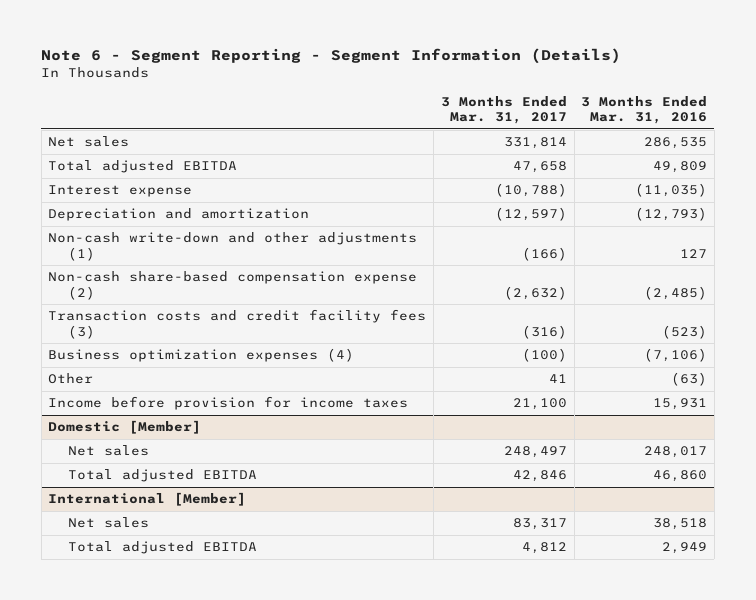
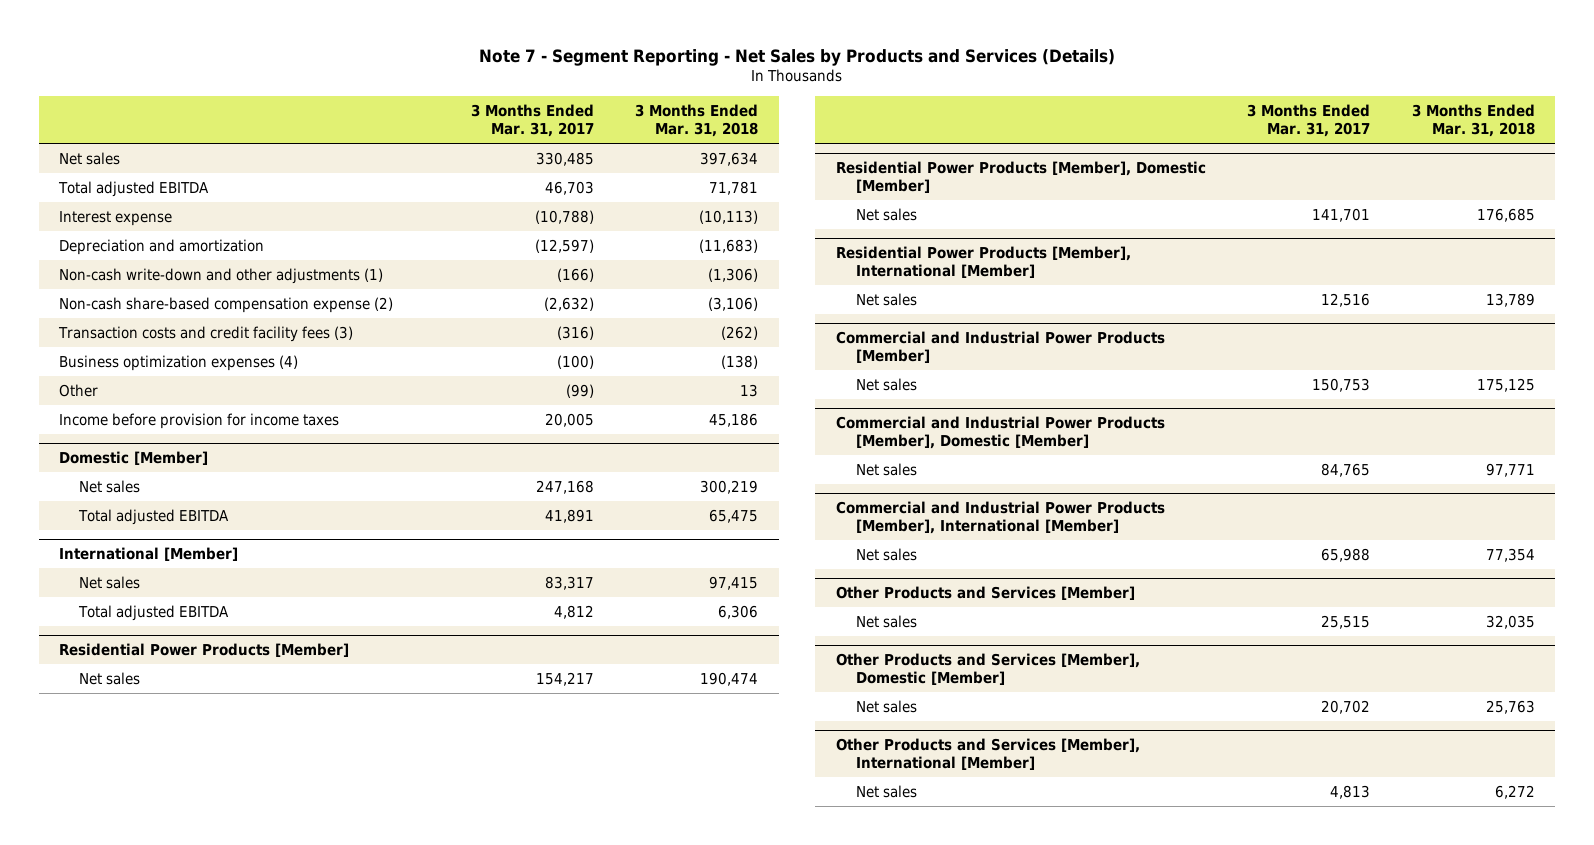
[41,48,622,65] Note 6 - Segment Reporting - Segment Information (Details) -> [478,48,1115,66] Note 7 - Segment Reporting - Net Sales by Products and Services (Details)
[581,95,708,125] 3 Months Ended Mar. 31, 2016 -> none
none -> [634,103,758,138] 3 Months Ended Mar. 31, 2018
[503,137,567,150] 331,814 -> [535,151,594,166] 330,485
[512,161,567,174] 47,658 -> [544,180,594,195] 46,703
[548,374,567,384] 41 -> [565,383,594,398] (99)
[512,398,567,411] 21,100 -> [544,412,594,427] 20,005
[503,446,567,459] 248,497 -> [535,479,594,494] 247,168
[512,470,567,483] 42,846 -> [544,508,594,523] 41,891
none -> [59,642,350,657] Residential Power Products [Member]
none -> [79,671,141,685] Net sales
none -> [835,160,1206,194] Residential Power Products [Member], Domestic [Member]
none -> [855,207,917,221] Net sales
none -> [835,245,1131,279] Residential Power Products [Member], International [Member]
none -> [855,292,917,306] Net sales
none -> [835,330,1165,364] Commercial and Industrial Power Products [Member]
none -> [855,377,917,391] Net sales
none -> [835,415,1165,450] Commercial and Industrial Power Products [Member], Domestic [Member]
none -> [855,462,917,476] Net sales
none -> [835,500,1165,535] Commercial and Industrial Power Products [Member], International [Member]
none -> [855,547,917,561] Net sales
none -> [835,585,1135,600] Other Products and Services [Member]
none -> [855,614,917,628] Net sales
none -> [835,652,1140,686] Other Products and Services [Member], Domestic [Member]
none -> [855,699,917,713] Net sales
none -> [835,737,1140,771] Other Products and Services [Member], International [Member]
none -> [855,784,917,798] Net sales

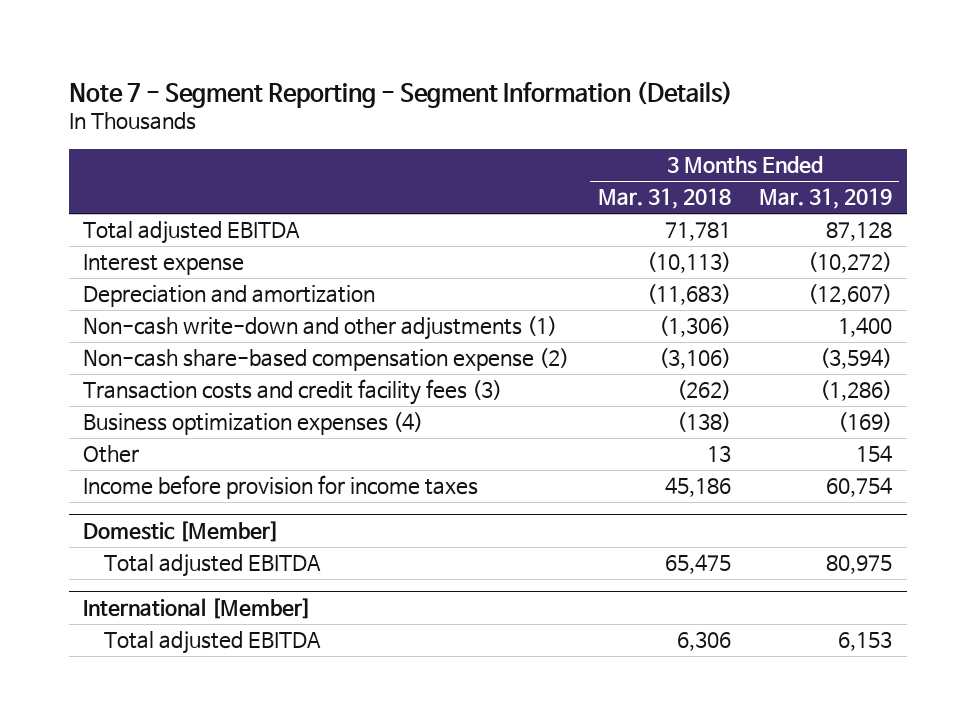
[478,48,1115,66] Note 7 - Segment Reporting - Net Sales by Products and Services (Details) -> [68,80,733,108] Note 7 - Segment Reporting - Segment Information (Details)
[470,103,594,138] 3 Months Ended Mar. 31, 2017 -> none
none -> [759,188,893,210] Mar. 31, 2019
[59,151,121,165] Net sales -> none
[79,479,141,493] Net sales -> none
[79,575,141,589] Net sales -> none
[59,642,350,657] Residential Power Products [Member] -> none
[79,671,141,685] Net sales -> none
[835,160,1206,194] Residential Power Products [Member], Domestic [Member] -> none
[855,207,917,221] Net sales -> none
[835,245,1131,279] Residential Power Products [Member], International [Member] -> none
[855,292,917,306] Net sales -> none
[835,330,1165,364] Commercial and Industrial Power Products [Member] -> none
[855,377,917,391] Net sales -> none
[835,415,1165,450] Commercial and Industrial Power Products [Member], Domestic [Member] -> none
[855,462,917,476] Net sales -> none
[835,500,1165,535] Commercial and Industrial Power Products [Member], International [Member] -> none
[855,547,917,561] Net sales -> none
[835,585,1135,600] Other Products and Services [Member] -> none
[855,614,917,628] Net sales -> none
[835,652,1140,686] Other Products and Services [Member], Domestic [Member] -> none
[855,699,917,713] Net sales -> none
[835,737,1140,771] Other Products and Services [Member], International [Member] -> none
[855,784,917,798] Net sales -> none

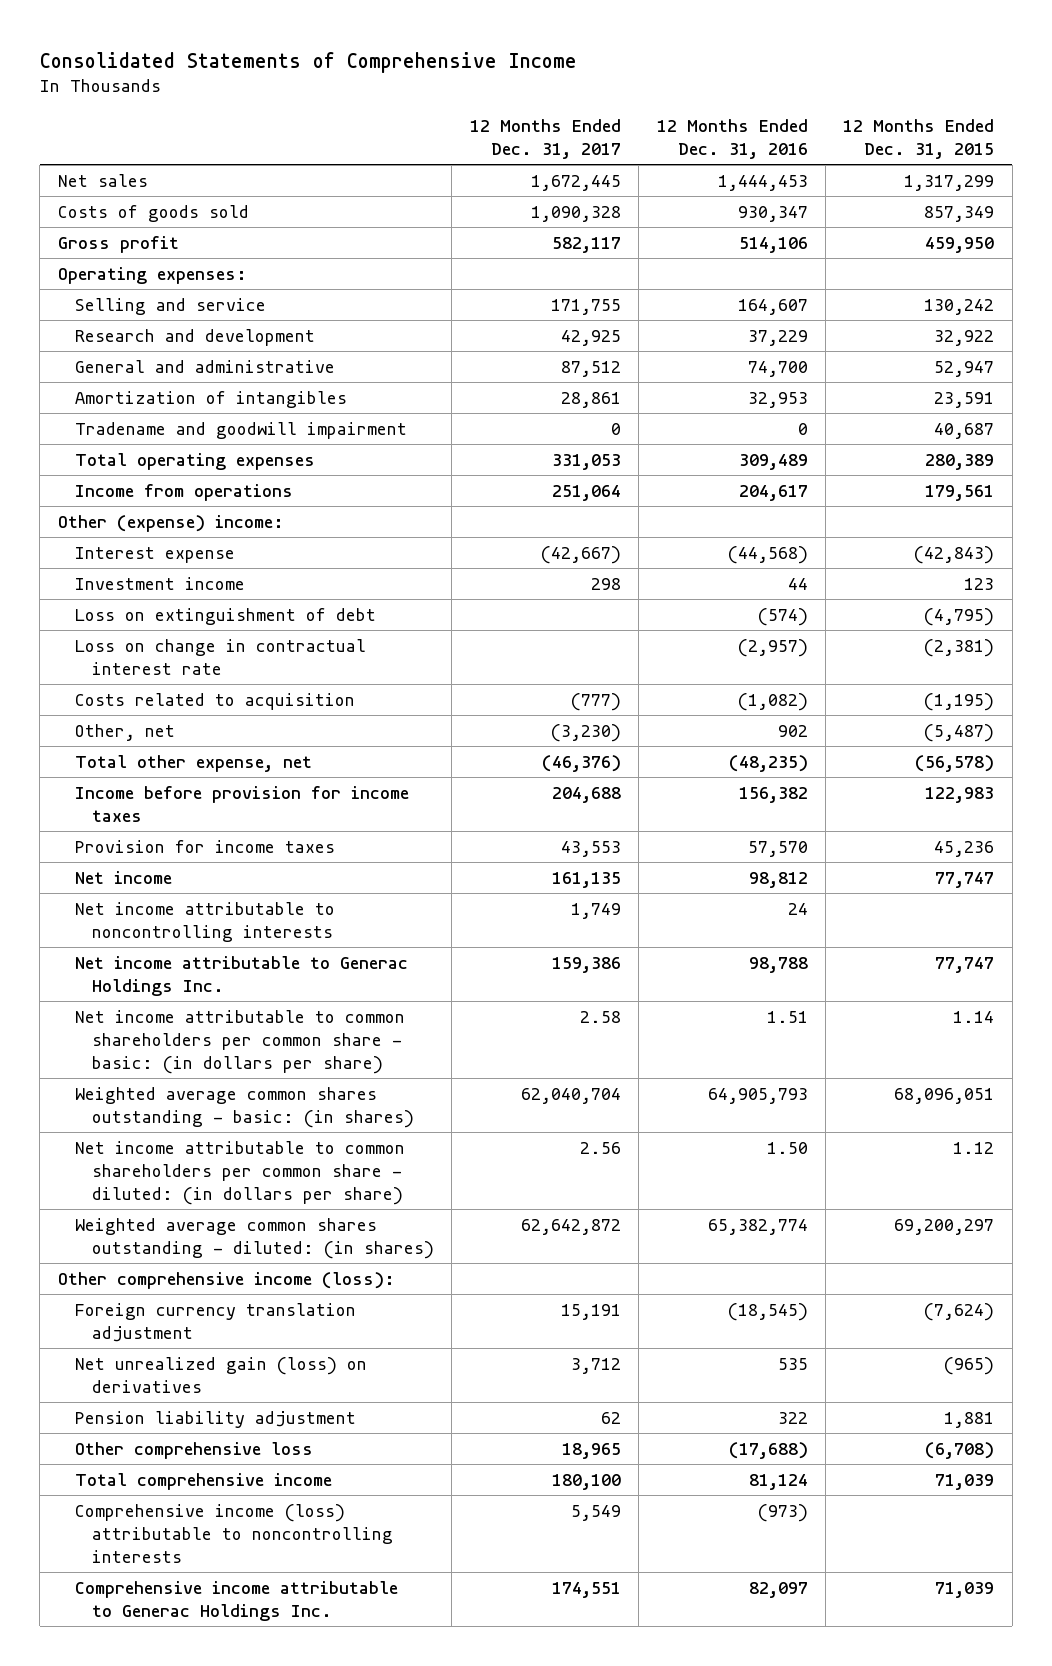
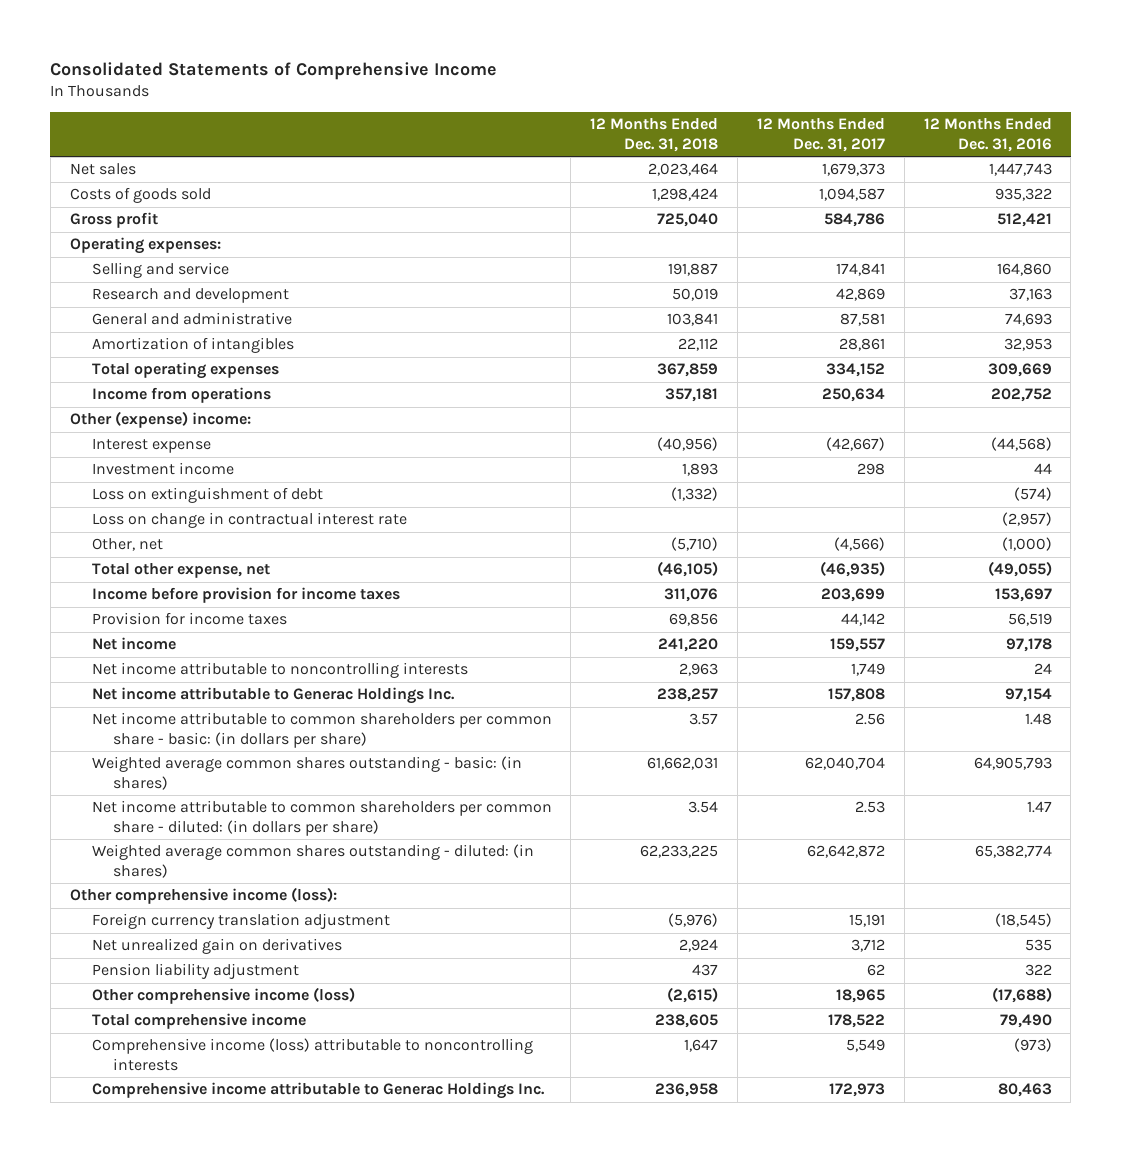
[843,119,995,159] 12 Months Ended Dec. 31, 2015 -> none
none -> [590,118,719,152] 12 Months Ended Dec. 31, 2018
[530,174,621,191] 1,672,445 -> [821,163,885,177] 1,679,373
[717,174,808,191] 1,444,453 -> [988,163,1052,177] 1,447,743
[530,205,621,222] 1,090,328 -> [818,188,885,202] 1,094,587
[737,205,808,222] 930,347 -> [994,188,1052,202] 935,322
[551,236,621,253] 582,117 -> [823,213,885,228] 584,786
[738,236,808,253] 514,106 -> [996,213,1052,228] 512,421
[550,298,621,315] 171,755 -> [835,263,885,277] 174,841
[737,298,808,315] 164,607 -> [996,263,1052,277] 164,860
[560,329,621,346] 42,925 -> [835,288,885,302] 42,869
[747,329,808,346] 37,229 -> [1008,288,1052,302] 37,163
[560,360,621,377] 87,512 -> [839,313,885,327] 87,581
[747,360,808,377] 74,700 -> [1004,313,1052,327] 74,693
[74,421,407,439] Tradename and goodwill impairment -> none
[551,453,621,470] 331,053 -> [825,363,885,378] 334,152
[738,453,808,470] 309,489 -> [987,363,1052,378] 309,669
[551,484,621,501] 251,064 -> [821,388,885,403] 250,634
[738,484,808,501] 204,617 -> [990,388,1052,403] 202,752
[74,692,355,710] Costs related to acquisition -> none
[550,723,621,742] (3,230) -> [833,537,885,552] (4,566)
[777,724,808,737] 902 -> [1001,537,1052,552] (1,000)
[541,754,621,772] (46,376) -> [819,561,885,578] (46,935)
[728,754,808,772] (48,235) -> [987,561,1052,578] (49,055)
[551,786,621,803] 204,688 -> [820,588,885,603] 203,699
[738,786,808,803] 156,382 -> [994,588,1052,603] 153,697
[560,840,621,857] 43,553 -> [840,613,885,627] 44,142
[747,840,808,857] 57,570 -> [1007,613,1052,627] 56,519
[551,871,621,888] 161,135 -> [829,638,885,653] 159,557
[748,871,808,888] 98,812 -> [1005,638,1052,653] 97,178
[551,956,621,973] 159,386 -> [827,688,885,703] 157,808
[748,956,808,973] 98,788 -> [1004,688,1052,703] 97,154
[579,1010,621,1023] 2.58 -> [854,713,885,726] 2.56
[766,1010,808,1023] 1.51 -> [1024,713,1052,726] 1.48
[579,1141,621,1154] 2.56 -> [854,801,885,814] 2.53
[766,1141,808,1154] 1.50 -> [1026,801,1052,814] 1.47
[74,1356,367,1393] Net unrealized gain (loss) on derivatives -> [91,938,342,955] Net unrealized gain on derivatives
[74,1441,313,1459] Other comprehensive loss -> [91,987,355,1005] Other comprehensive income (loss)
[551,1473,621,1490] 180,100 -> [827,1014,885,1029] 178,522
[748,1473,808,1490] 81,124 -> [999,1014,1052,1029] 79,490
[551,1581,621,1598] 174,551 -> [828,1083,885,1098] 172,973
[748,1581,808,1598] 82,097 -> [997,1083,1052,1098] 80,463

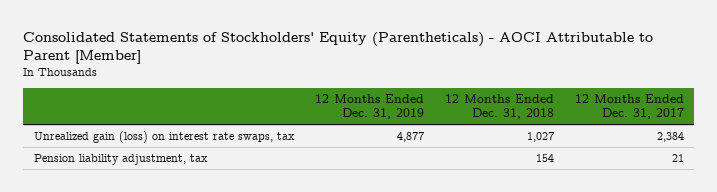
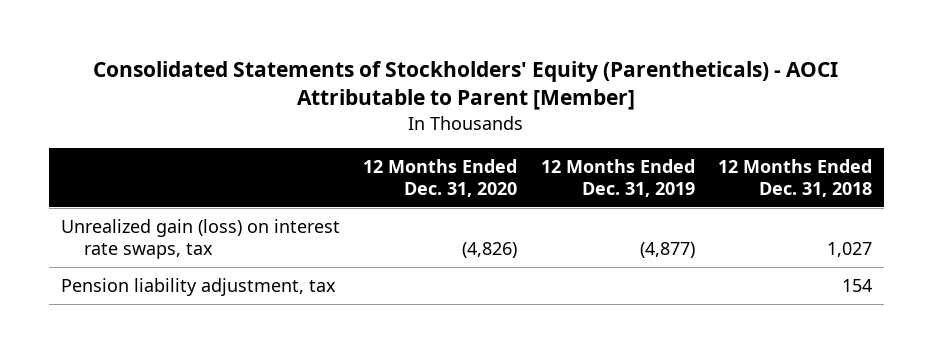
[574,93,684,120] 12 Months Ended Dec. 31, 2017 -> none
none -> [363,158,518,198] 12 Months Ended Dec. 31, 2020
[396,131,424,142] 4,877 -> [639,242,695,259] (4,877)

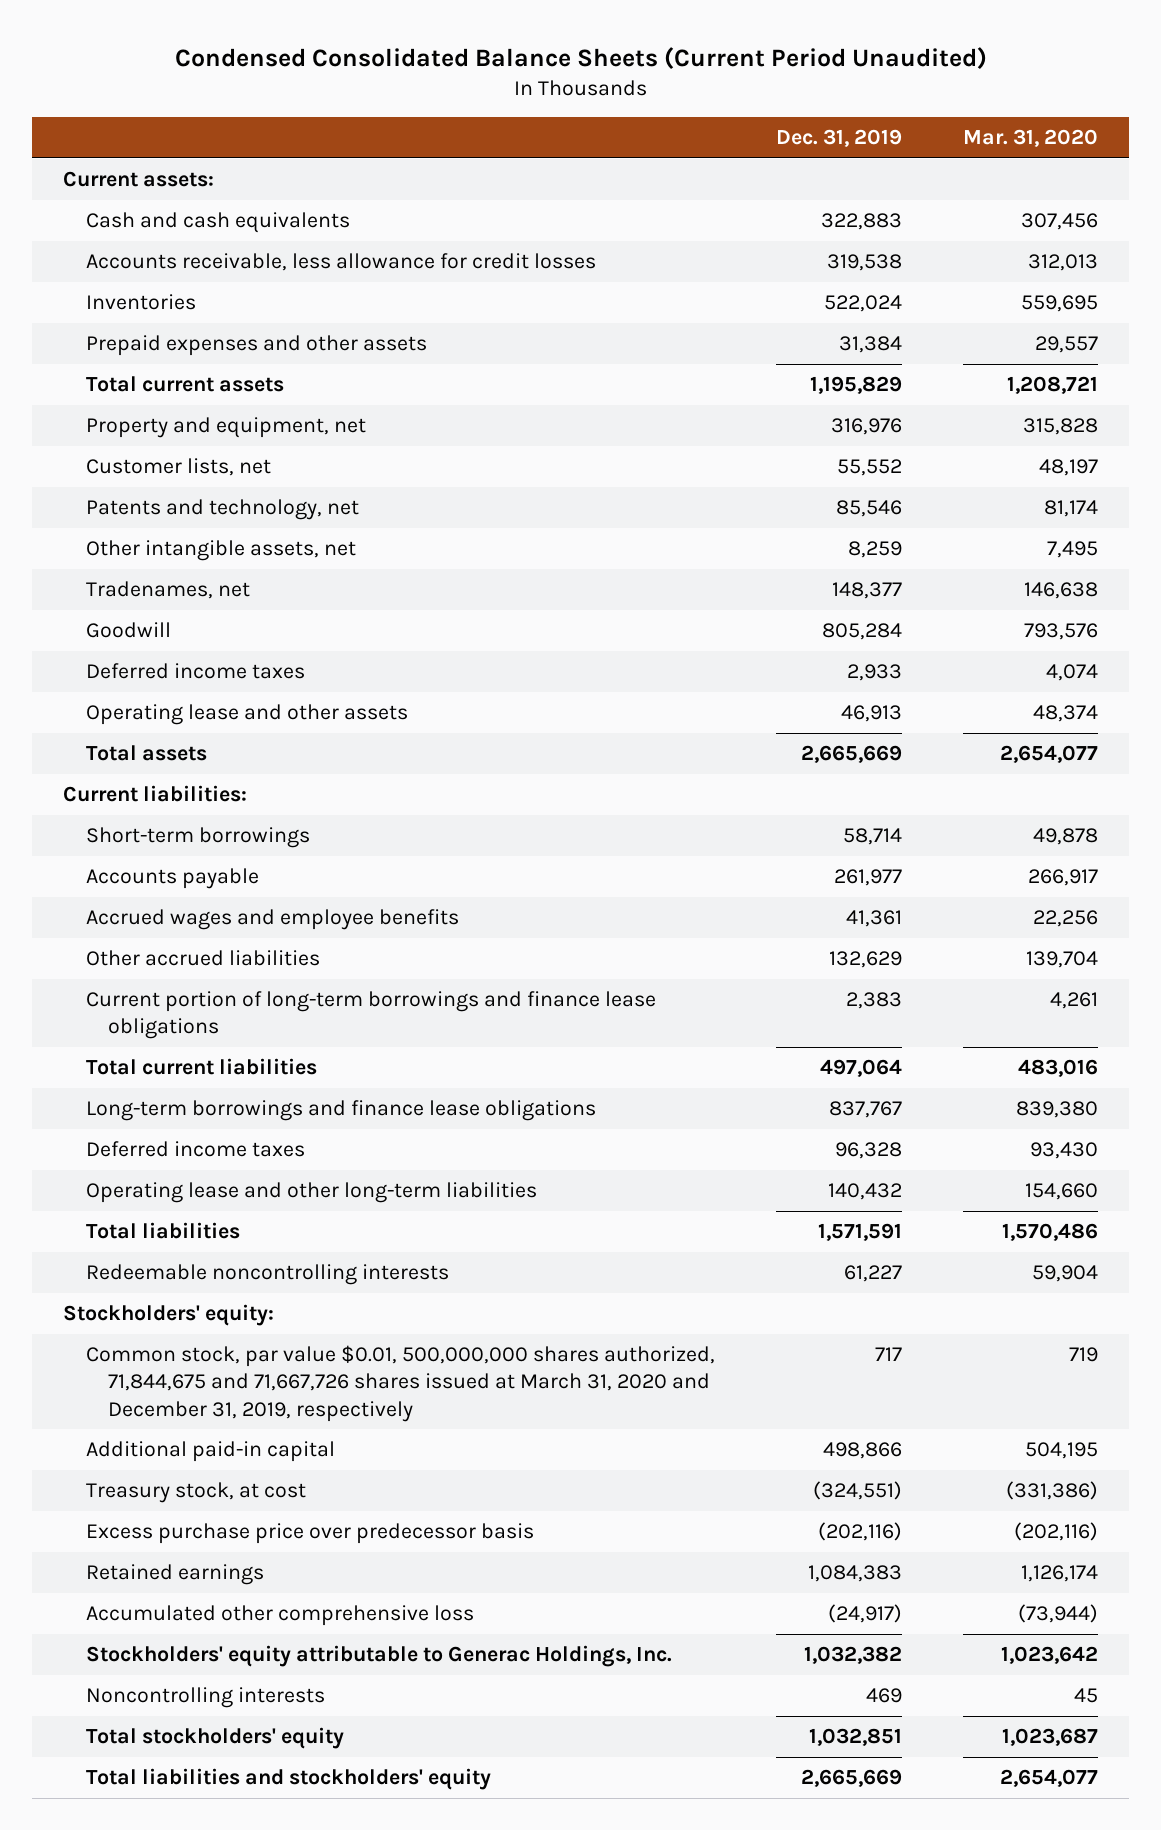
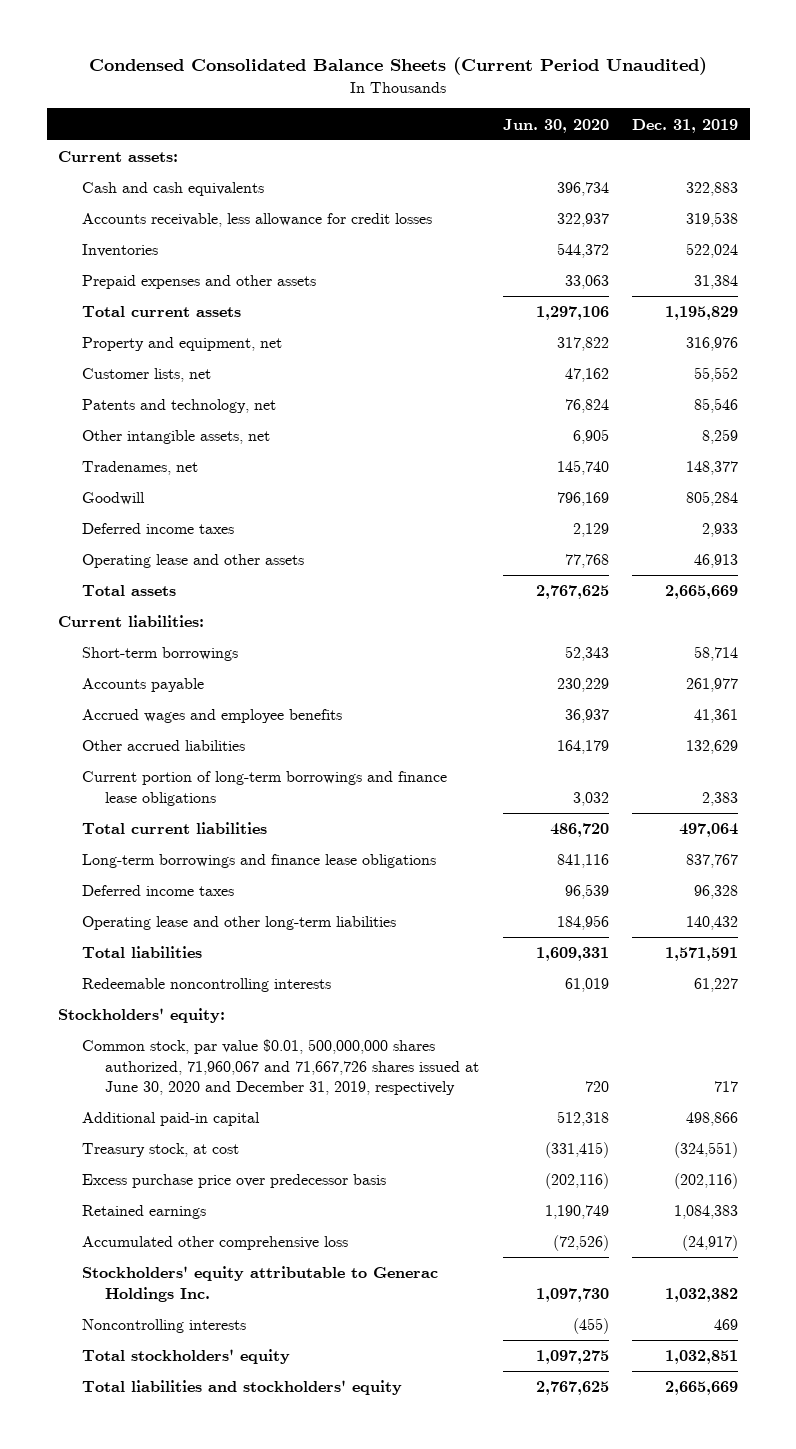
[963,129,1099,148] Mar. 31, 2020 -> none
none -> [502,118,609,133] Jun. 30, 2020
[85,1345,715,1422] Common stock, par value $0.01, 500,000,000 shares authorized, 71,844,675 and 71,667,726 shares issued at March 31, 2020 and December 31, 2019, respectively -> [81,1039,480,1096] Common stock, par value $0.01, 500,000,000 shares authorized, 71,960,067 and 71,667,726 shares issued at June 30, 2020 and December 31, 2019, respectively
[85,1645,672,1668] Stockholders' equity attributable to Generac Holdings, Inc. -> [81,1266,438,1302] Stockholders' equity attributable to Generac Holdings Inc.

